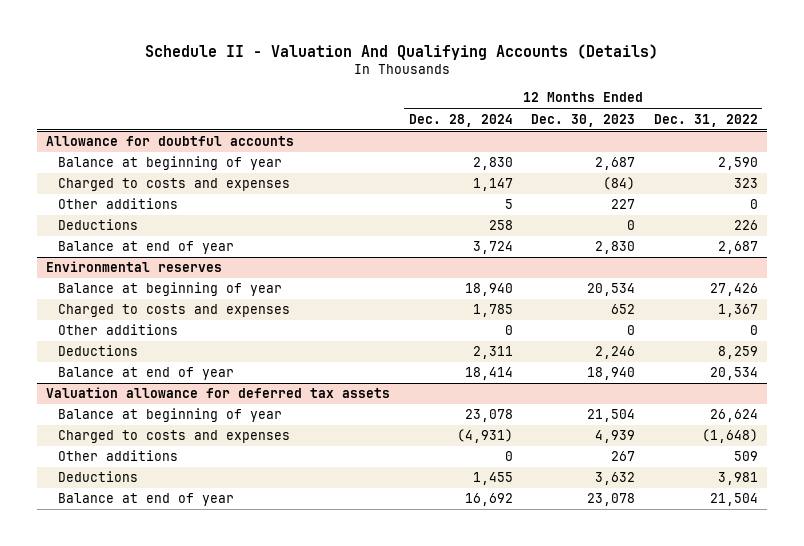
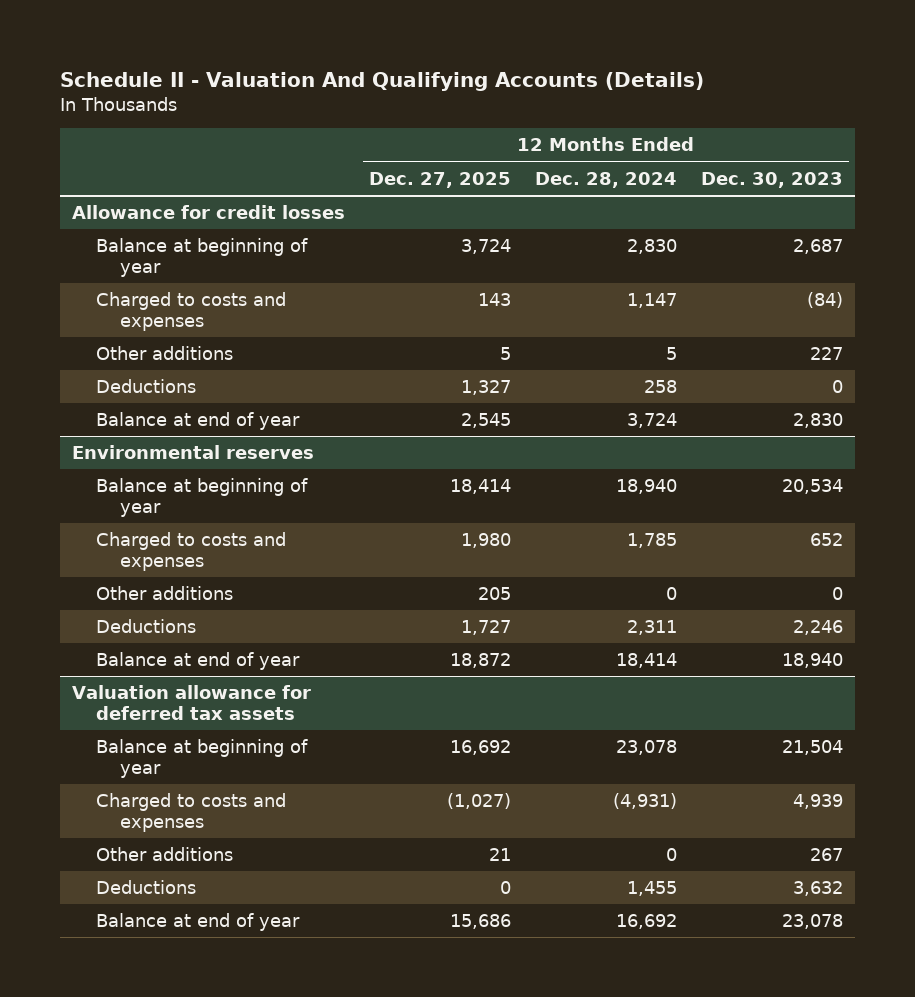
[653,113,758,127] Dec. 31, 2022 -> none
none -> [369,171,512,188] Dec. 27, 2025
[46,136,295,147] Allowance for doubtful accounts -> [72,205,346,220] Allowance for credit losses

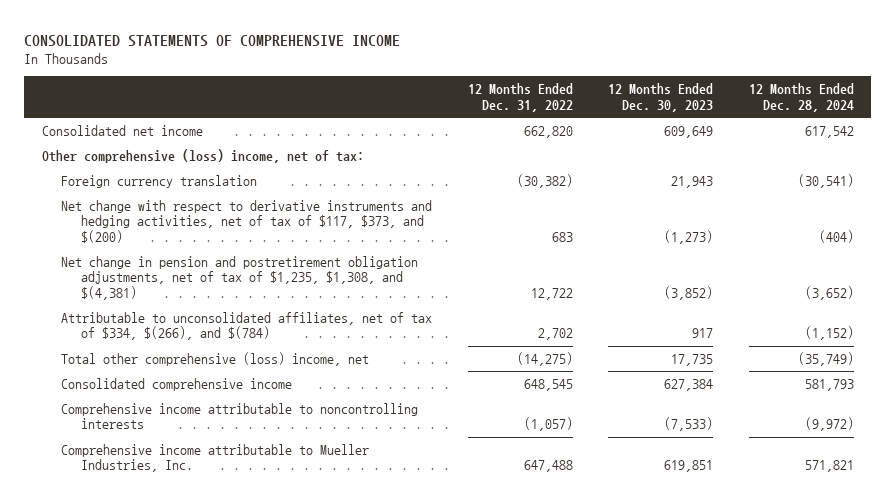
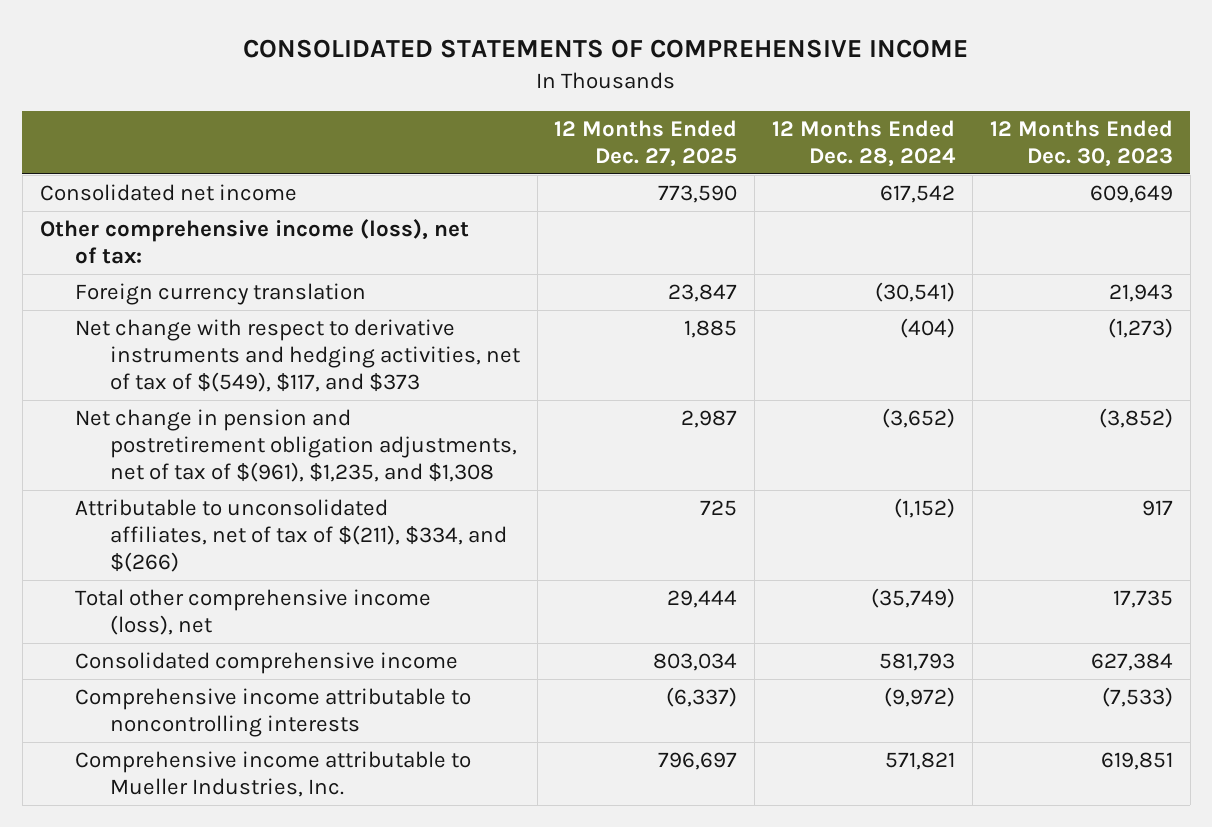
[467,83,573,112] 12 Months Ended Dec. 31, 2022 -> none
none -> [554,119,738,167] 12 Months Ended Dec. 27, 2025
[41,148,364,163] Other comprehensive (loss) income, net of tax: -> [39,219,469,265] Other comprehensive income (loss), net of tax:
[61,199,433,244] Net change with respect to derivative instruments and hedging activities, net of tax of $117, $373, and $(200) -> [74,319,520,393] Net change with respect to derivative instruments and hedging activities, net of tax of $(549), $117, and $373
[61,255,419,301] Net change in pension and postretirement obligation adjustments, net of tax of $1,235, $1,308, and $(4,381) -> [74,409,517,483] Net change in pension and postretirement obligation adjustments, net of tax of $(961), $1,235, and $1,308
[61,311,433,341] Attributable to unconsolidated affiliates, net of tax of $334, $(266), and $(784) -> [74,499,507,573] Attributable to unconsolidated affiliates, net of tax of $(211), $334, and $(266)
[61,351,370,366] Total other comprehensive (loss) income, net -> [74,589,431,636] Total other comprehensive income (loss), net

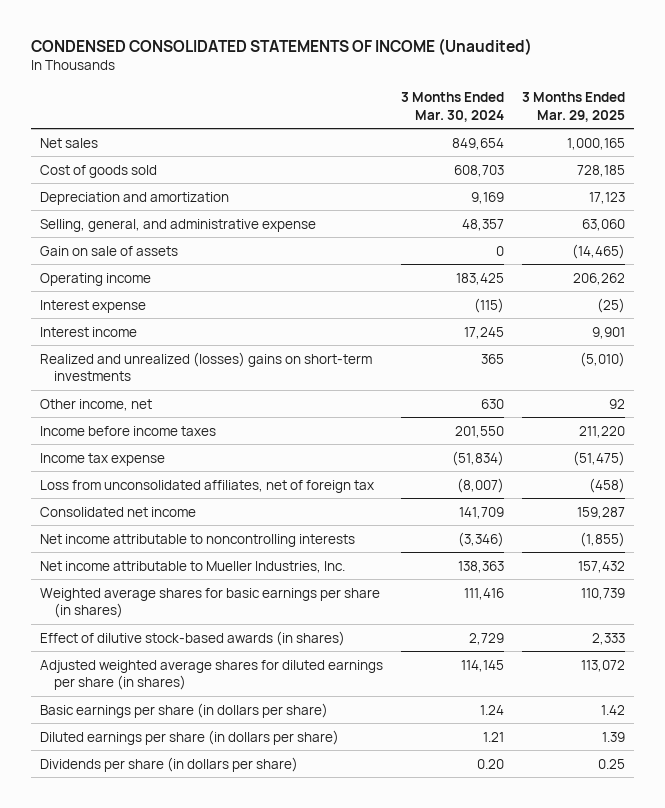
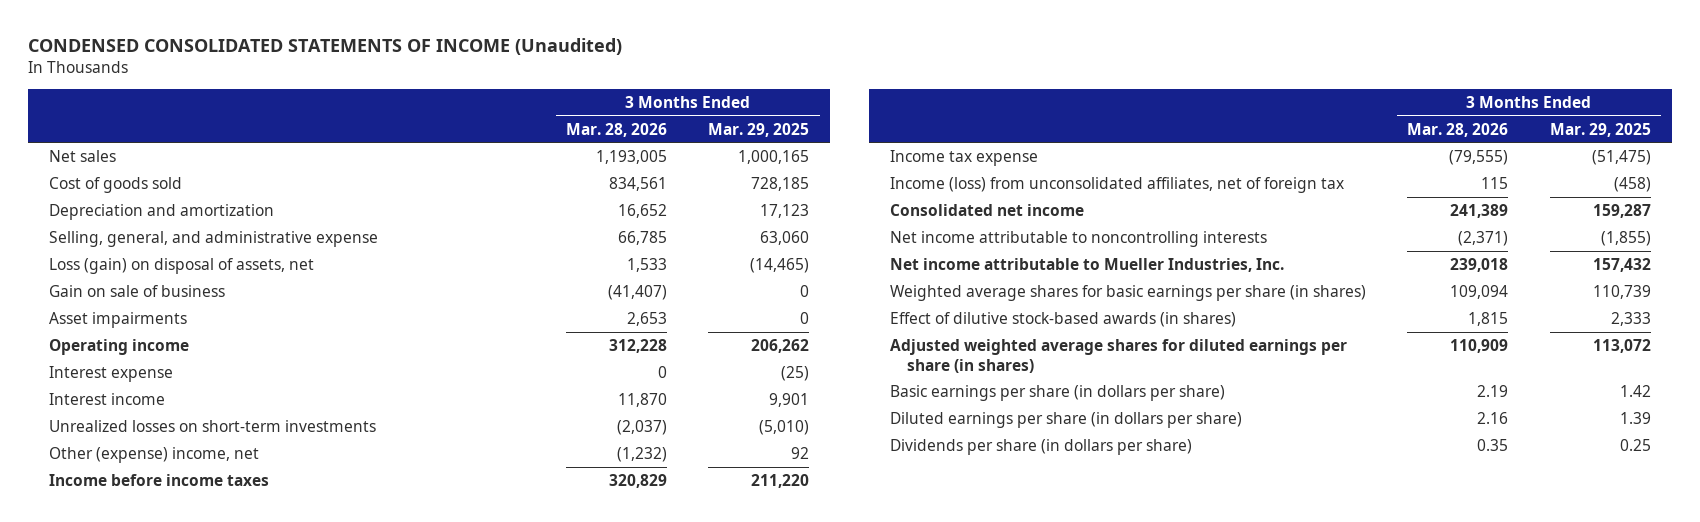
[401,92,505,122] 3 Months Ended Mar. 30, 2024 -> none
none -> [566,122,668,137] Mar. 28, 2026
[40,245,179,256] Gain on sale of assets -> [48,257,314,274] Loss (gain) on disposal of assets, net
none -> [48,284,225,297] Gain on sale of business
none -> [48,311,187,328] Asset impairments
[40,351,373,382] Realized and unrealized (losses) gains on short-term investments -> [48,419,376,432] Unrealized losses on short-term investments
[40,398,153,411] Other income, net -> [48,446,259,463] Other (expense) income, net
[40,479,375,493] Loss from unconsolidated affiliates, net of foreign tax -> [890,176,1345,193] Income (loss) from unconsolidated affiliates, net of foreign tax

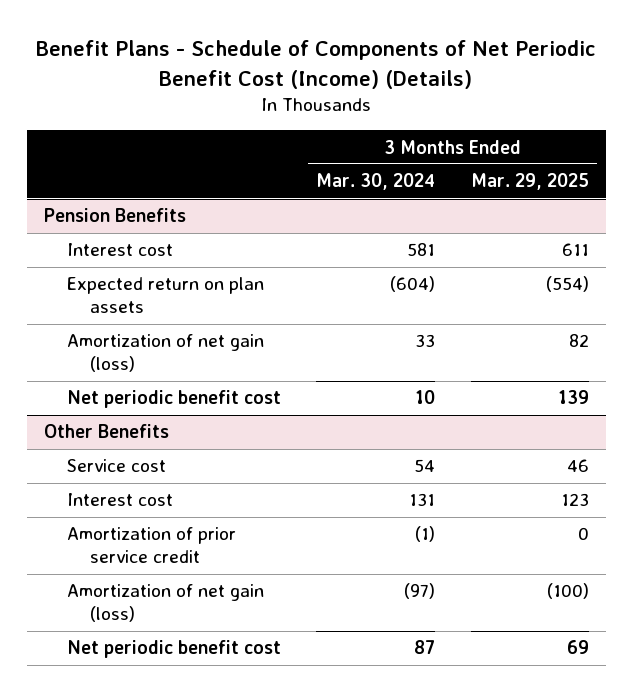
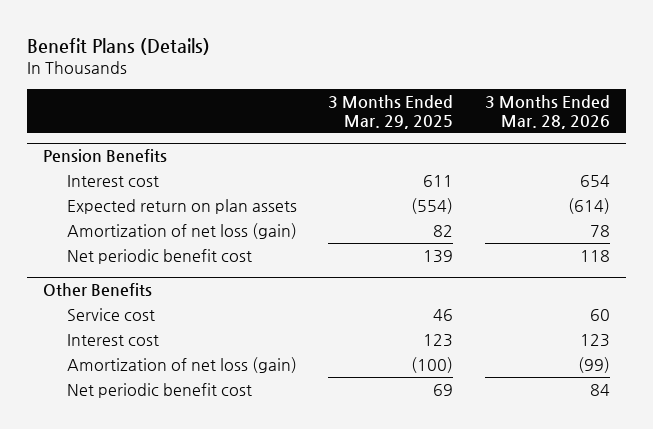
[36,40,597,89] Benefit Plans - Schedule of Components of Net Periodic Benefit Cost (Income) (Details) -> [27,37,211,55] Benefit Plans (Details)
[316,173,436,191] Mar. 30, 2024 -> none
none -> [484,95,610,129] 3 Months Ended Mar. 28, 2026
[67,334,265,373] Amortization of net gain (loss) -> [66,223,297,240] Amortization of net loss (gain)
[67,527,237,564] Amortization of prior service credit -> none
[67,584,265,623] Amortization of net gain (loss) -> [66,357,297,374] Amortization of net loss (gain)

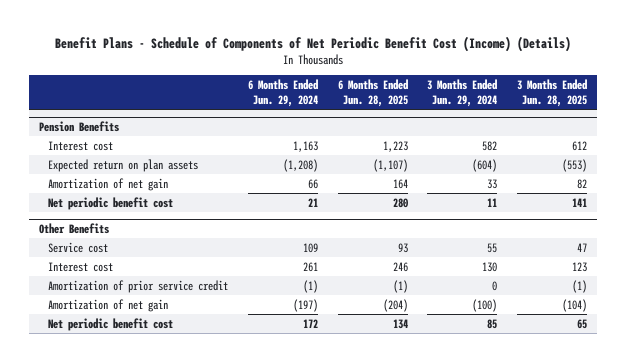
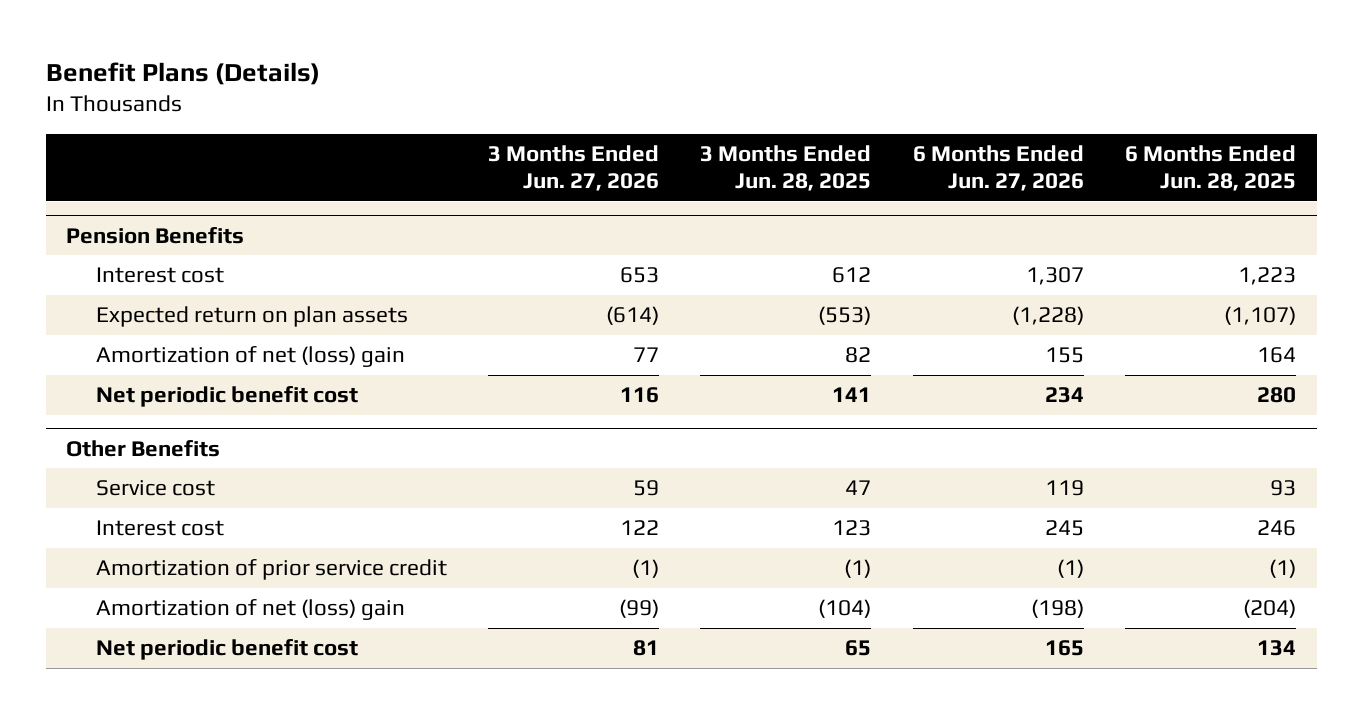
[55,35,572,52] Benefit Plans - Schedule of Components of Net Periodic Benefit Cost (Income) (Details) -> [45,61,320,85] Benefit Plans (Details)
[247,78,318,108] 6 Months Ended Jun. 29, 2024 -> none
[427,78,498,108] 3 Months Ended Jun. 29, 2024 -> none
none -> [488,144,660,192] 3 Months Ended Jun. 27, 2026
none -> [912,144,1084,192] 6 Months Ended Jun. 27, 2026
[47,177,168,191] Amortization of net gain -> [95,346,405,368] Amortization of net (loss) gain
[47,298,168,312] Amortization of net gain -> [95,599,405,621] Amortization of net (loss) gain

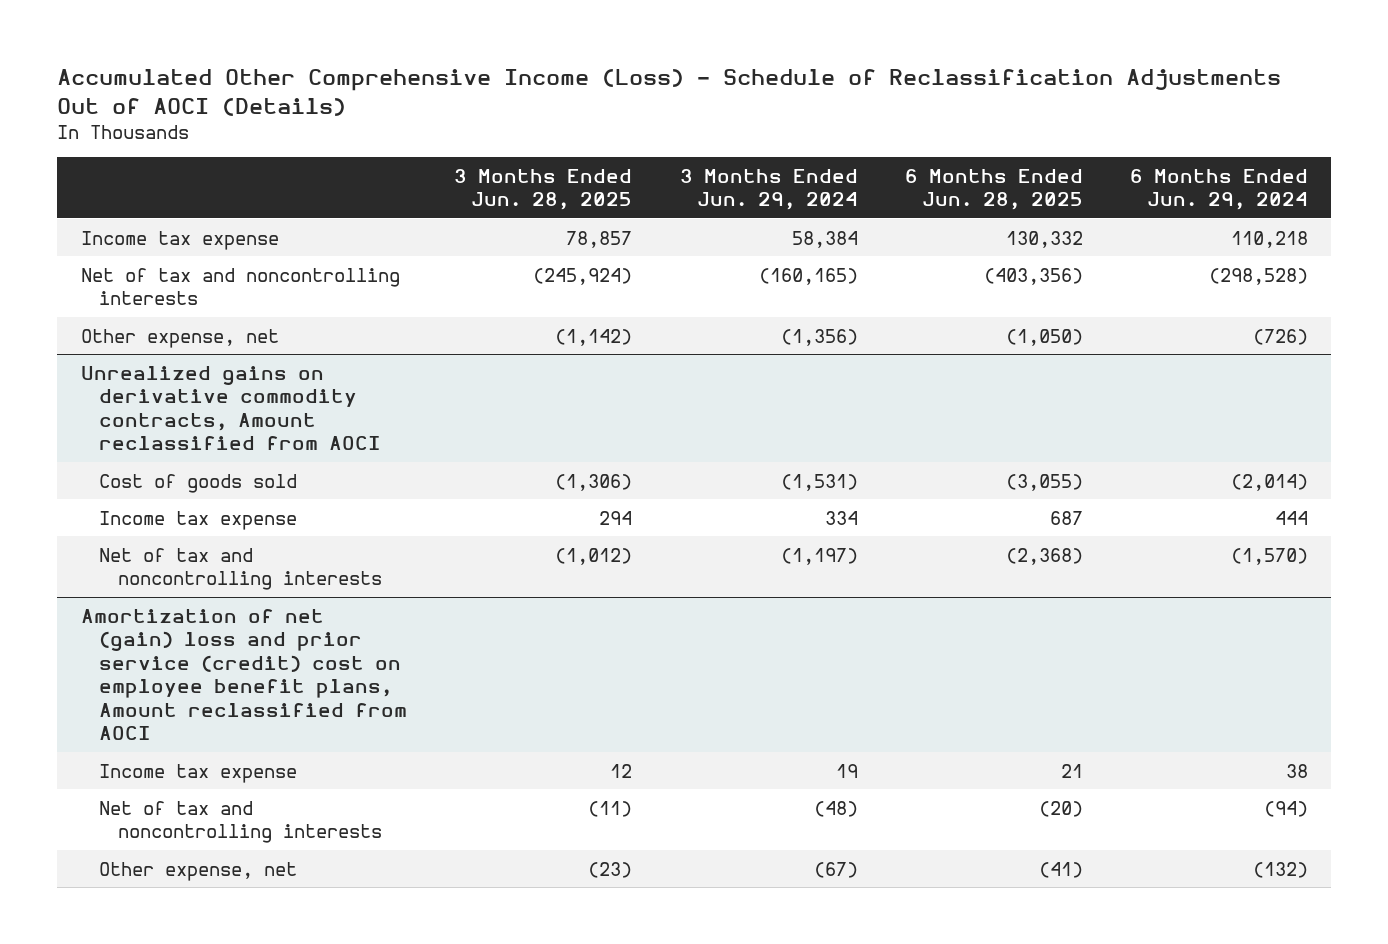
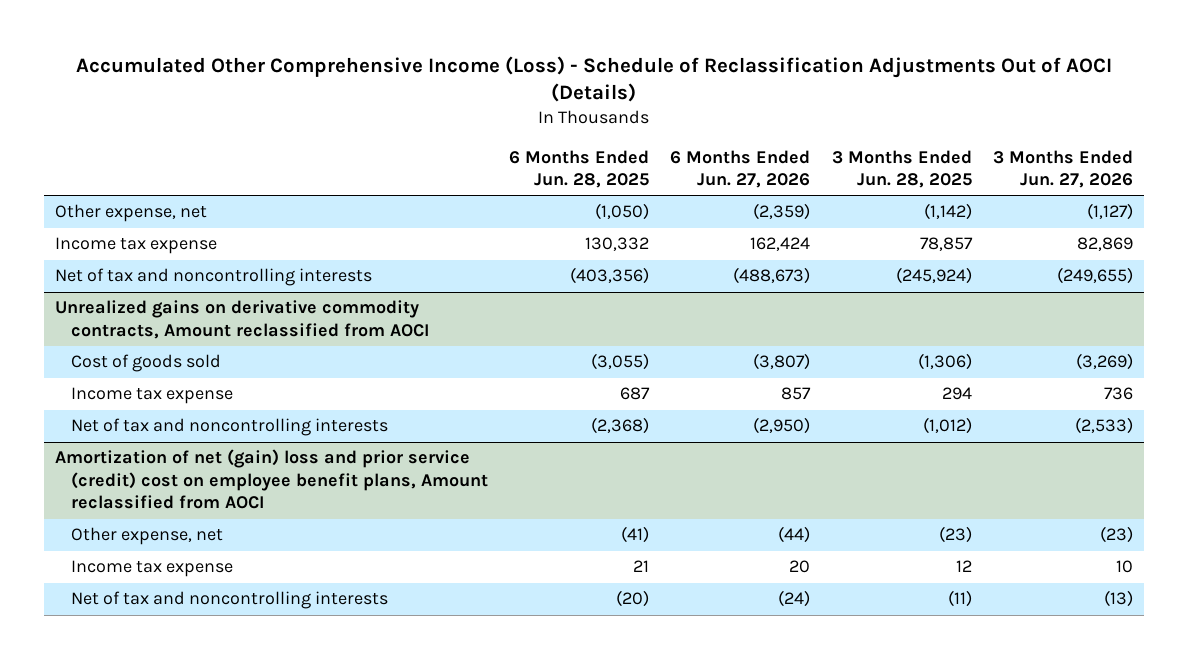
[679,168,858,211] 3 Months Ended Jun. 29, 2024 -> none
[1129,168,1308,211] 6 Months Ended Jun. 29, 2024 -> none
none -> [670,149,811,189] 6 Months Ended Jun. 27, 2026
none -> [993,149,1134,189] 3 Months Ended Jun. 27, 2026
[80,328,279,348] Other expense, net -> [54,204,207,223] Other expense, net
[99,861,298,881] Other expense, net -> [70,527,223,546] Other expense, net

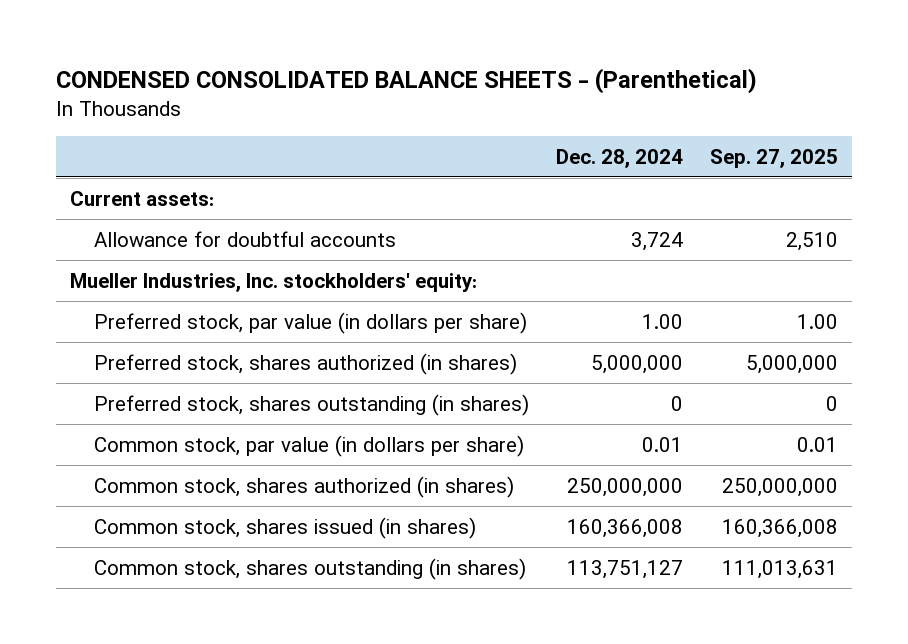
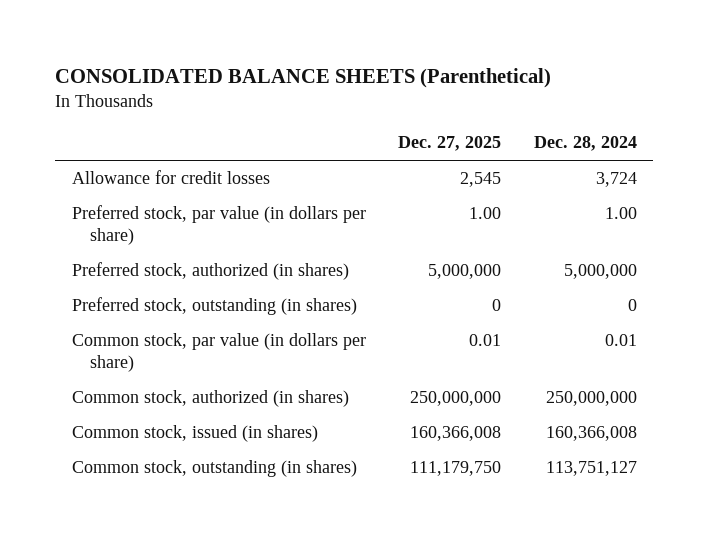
[56,68,758,95] CONDENSED CONSOLIDATED BALANCE SHEETS - (Parenthetical) -> [55,68,552,89] CONSOLIDATED BALANCE SHEETS (Parenthetical)
[710,148,839,168] Sep. 27, 2025 -> none
none -> [398,136,502,152] Dec. 27, 2025
[69,190,214,206] Current assets: -> none
[69,272,477,292] Mueller Industries, Inc. stockholders' equity: -> none
[93,230,396,247] Allowance for doubtful accounts -> [71,170,270,185] Allowance for credit losses
[93,352,517,375] Preferred stock, shares authorized (in shares) -> [71,262,349,281] Preferred stock, authorized (in shares)
[93,393,529,416] Preferred stock, shares outstanding (in shares) -> [71,297,357,316] Preferred stock, outstanding (in shares)
[93,475,514,498] Common stock, shares authorized (in shares) -> [71,390,349,408] Common stock, authorized (in shares)
[93,516,476,539] Common stock, shares issued (in shares) -> [71,425,318,443] Common stock, issued (in shares)
[93,557,526,580] Common stock, shares outstanding (in shares) -> [71,460,357,478] Common stock, outstanding (in shares)

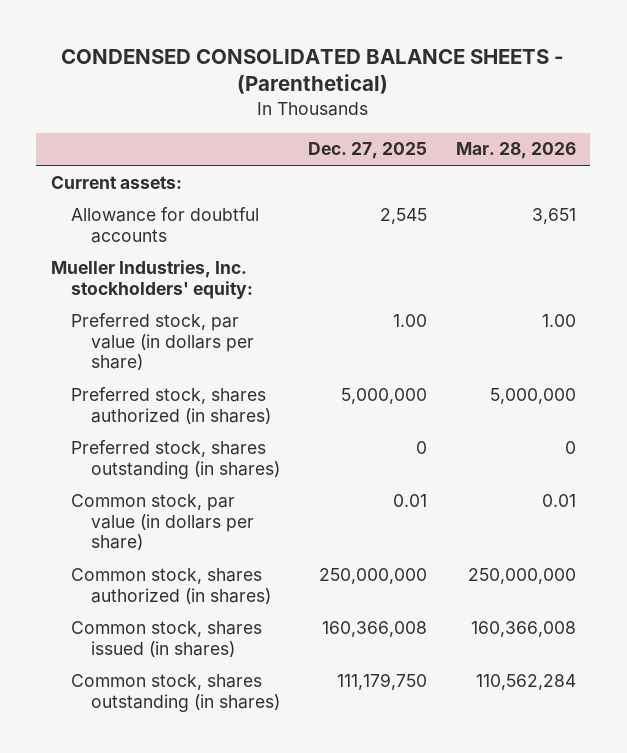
[55,68,552,89] CONSOLIDATED BALANCE SHEETS (Parenthetical) -> [61,48,565,95] CONDENSED CONSOLIDATED BALANCE SHEETS - (Parenthetical)
[534,136,638,152] Dec. 28, 2024 -> none
none -> [455,142,576,160] Mar. 28, 2026
none -> [50,175,182,189] Current assets:
[71,170,270,185] Allowance for credit losses -> [70,206,259,243] Allowance for doubtful accounts
none -> [50,259,253,299] Mueller Industries, Inc. stockholders' equity:
[71,262,349,281] Preferred stock, authorized (in shares) -> [70,386,271,424] Preferred stock, shares authorized (in shares)
[71,297,357,316] Preferred stock, outstanding (in shares) -> [70,439,280,479] Preferred stock, shares outstanding (in shares)
[71,390,349,408] Common stock, authorized (in shares) -> [70,567,271,604] Common stock, shares authorized (in shares)
[71,425,318,443] Common stock, issued (in shares) -> [70,620,262,657] Common stock, shares issued (in shares)
[71,460,357,478] Common stock, outstanding (in shares) -> [70,673,280,712] Common stock, shares outstanding (in shares)

